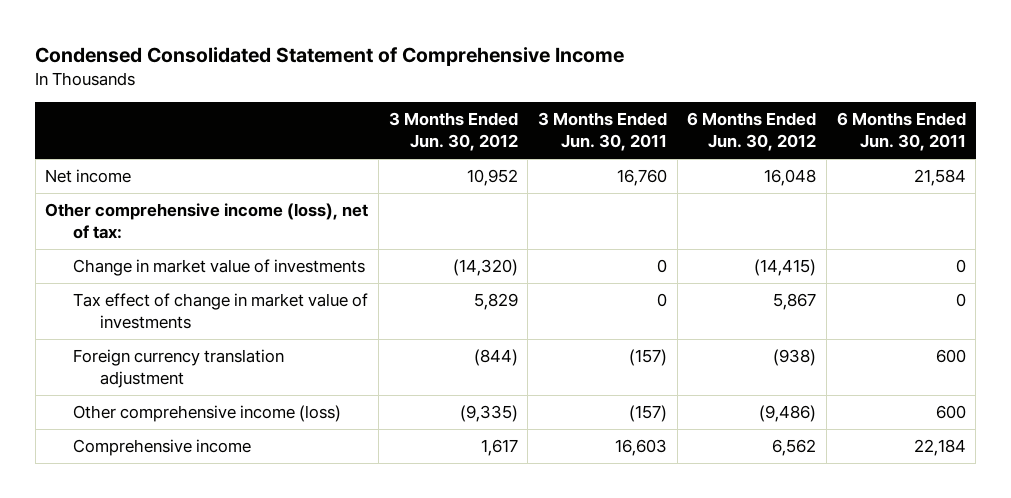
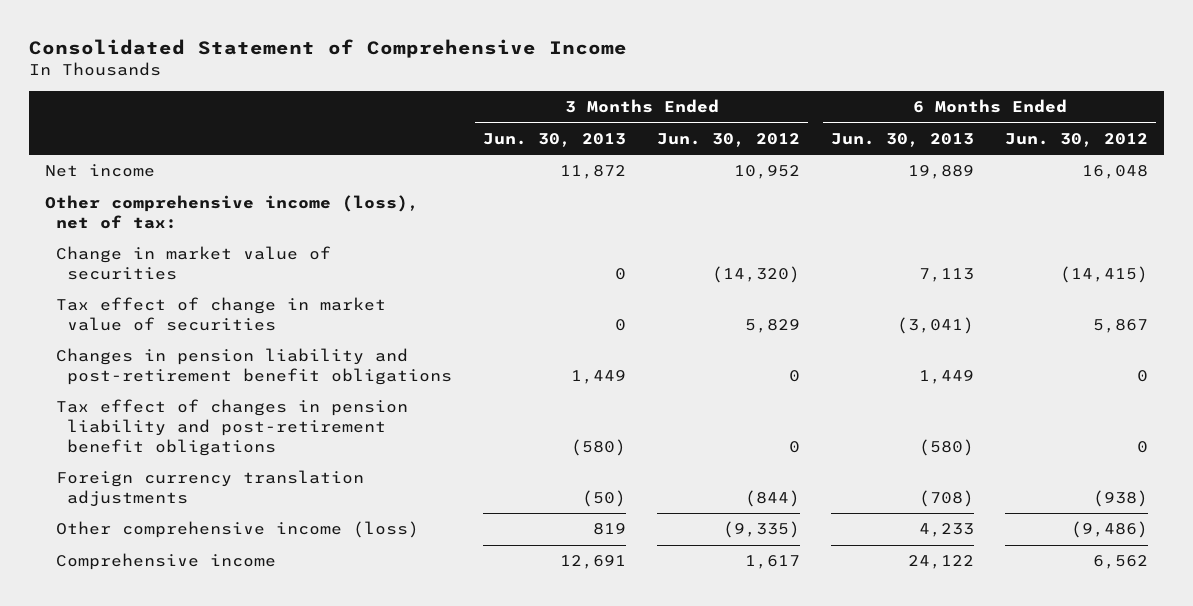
[35,46,625,66] Condensed Consolidated Statement of Comprehensive Income -> [29,38,628,58] Consolidated Statement of Comprehensive Income
[537,112,667,152] 3 Months Ended Jun. 30, 2011 -> none
[836,112,966,152] 6 Months Ended Jun. 30, 2011 -> none
none -> [482,132,626,147] Jun. 30, 2013
none -> [831,132,975,147] Jun. 30, 2013
[72,259,365,277] Change in market value of investments -> [55,246,331,280] Change in market value of securities
[72,293,368,329] Tax effect of change in market value of investments -> [55,297,386,331] Tax effect of change in market value of securities
none -> [55,348,452,385] Changes in pension liability and post-retirement benefit obligations
none -> [55,399,408,456] Tax effect of changes in pension liability and post-retirement benefit obligations
[72,349,284,388] Foreign currency translation adjustment -> [55,470,364,507] Foreign currency translation adjustments

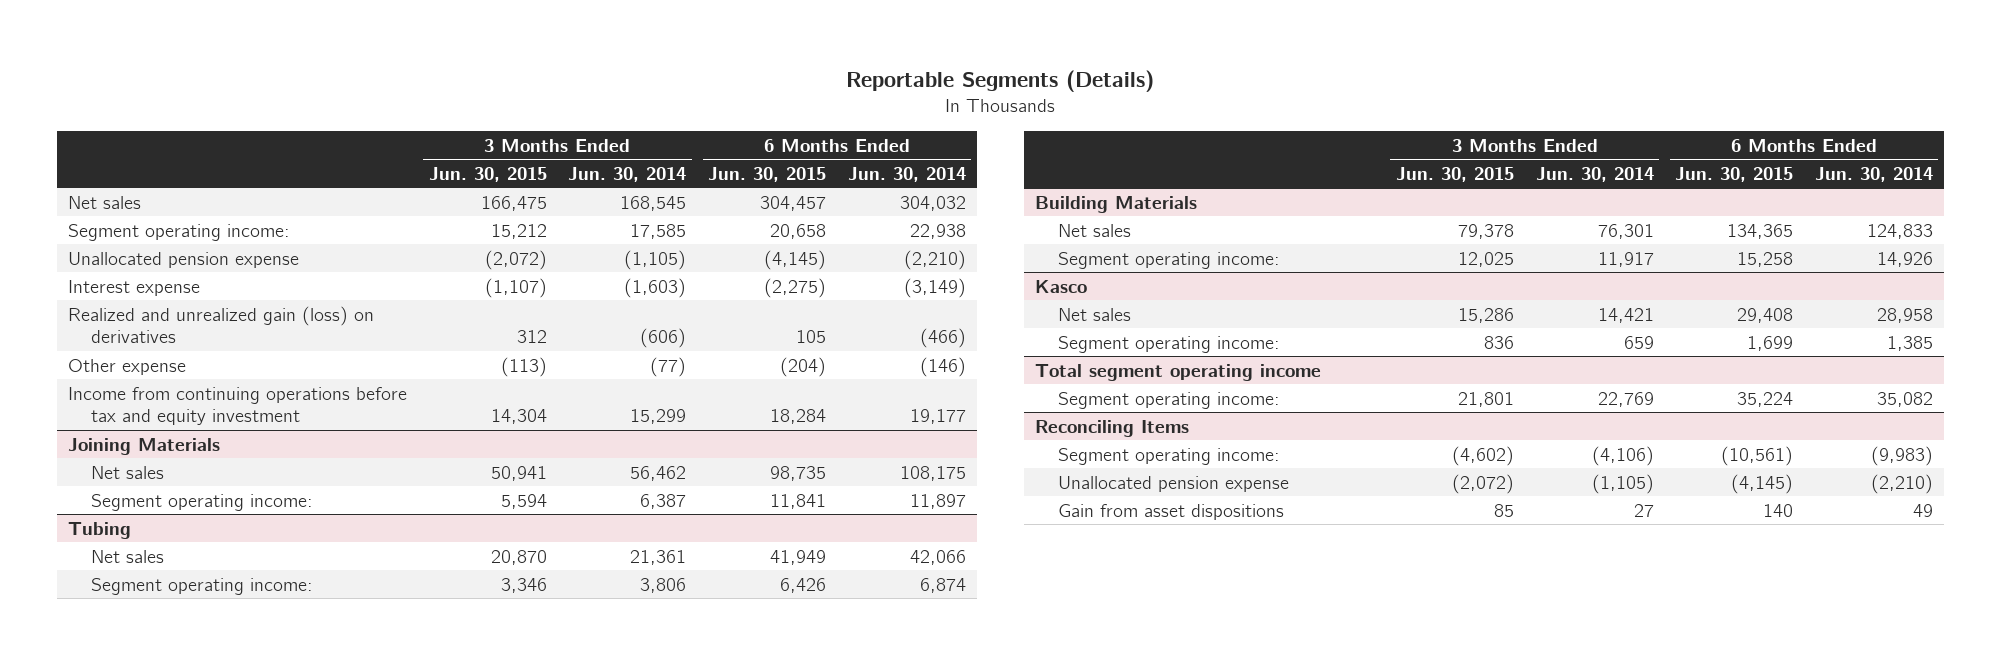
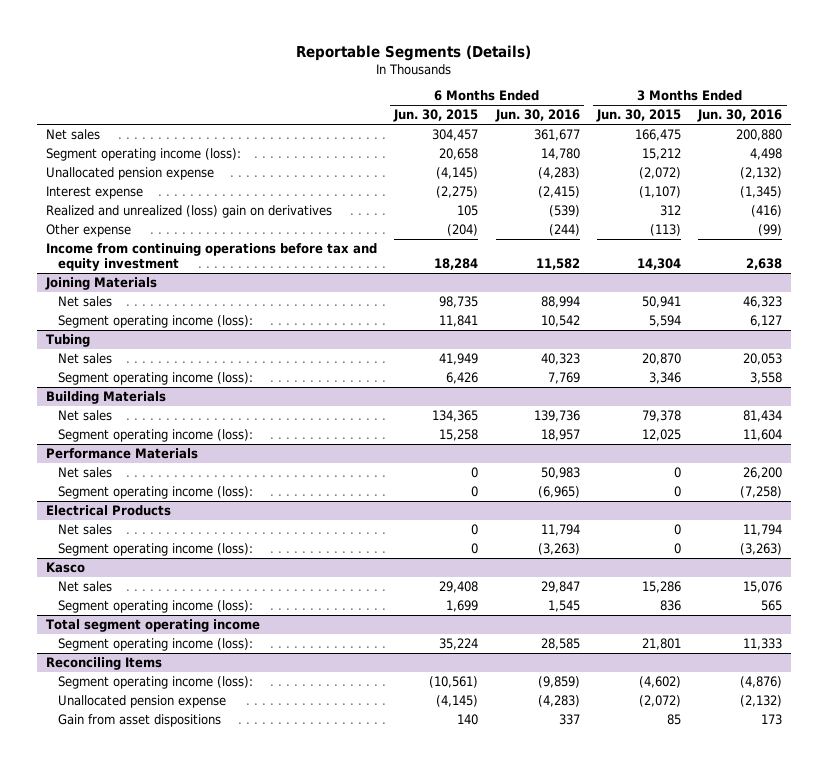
[568,166,687,182] Jun. 30, 2014 -> none
[847,166,966,182] Jun. 30, 2014 -> none
none -> [494,109,580,123] Jun. 30, 2016
none -> [697,109,783,123] Jun. 30, 2016
[67,223,290,241] Segment operating income: -> [46,147,242,161] Segment operating income (loss):
[67,305,374,344] Realized and unrealized gain (loss) on derivatives -> [46,204,333,218] Realized and unrealized (loss) gain on derivatives
[90,493,313,511] Segment operating income: -> [58,314,254,328] Segment operating income (loss):
[90,577,313,595] Segment operating income: -> [58,371,254,385] Segment operating income (loss):
[1058,251,1281,269] Segment operating income: -> [58,428,254,442] Segment operating income (loss):
none -> [46,447,199,459] Performance Materials
none -> [58,466,113,478] Net sales
none -> [58,485,254,499] Segment operating income (loss):
none -> [46,504,172,516] Electrical Products
none -> [58,523,113,535] Net sales
none -> [58,542,254,556] Segment operating income (loss):
[1058,335,1281,353] Segment operating income: -> [58,599,254,613] Segment operating income (loss):
[1058,391,1281,409] Segment operating income: -> [58,637,254,651] Segment operating income (loss):
[1058,447,1281,465] Segment operating income: -> [58,675,254,689] Segment operating income (loss):

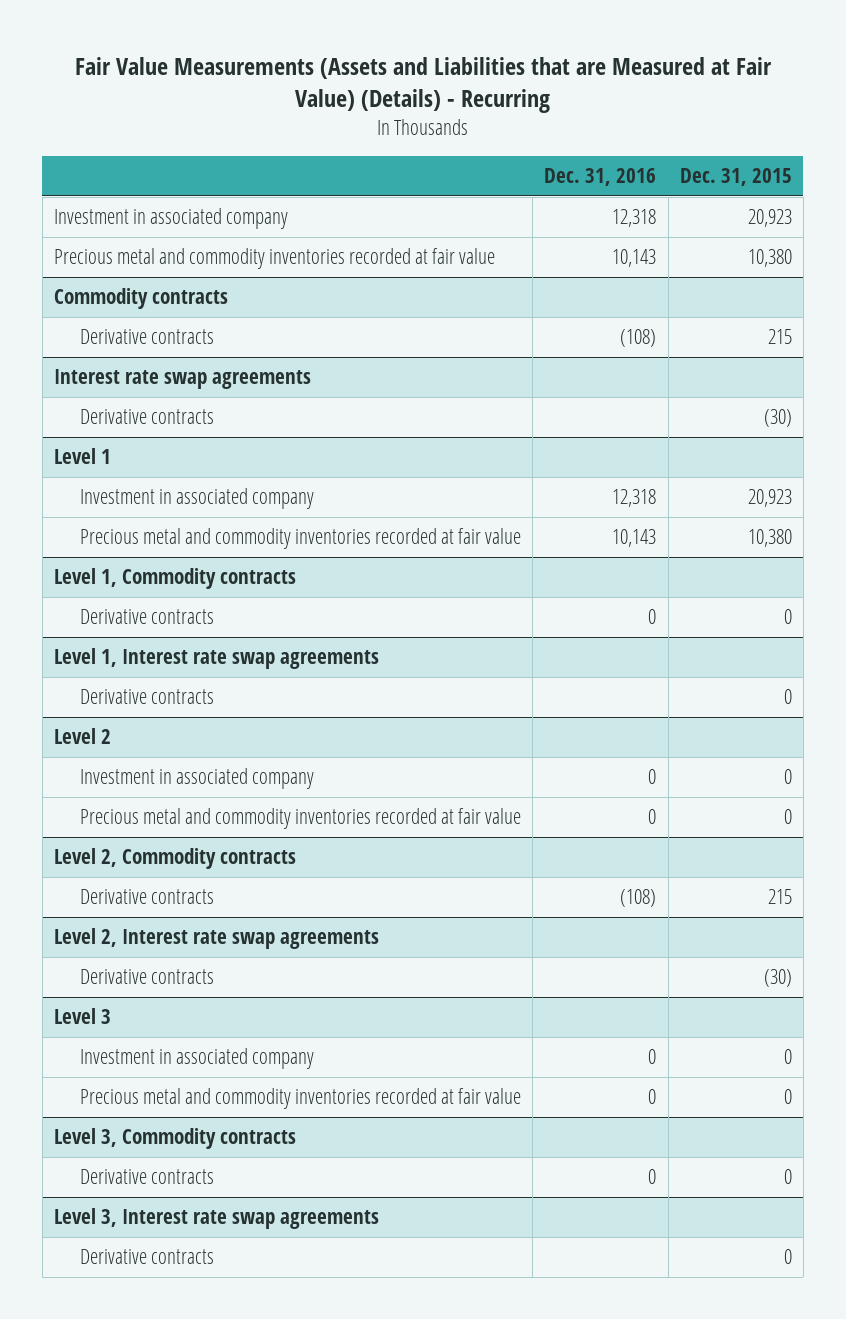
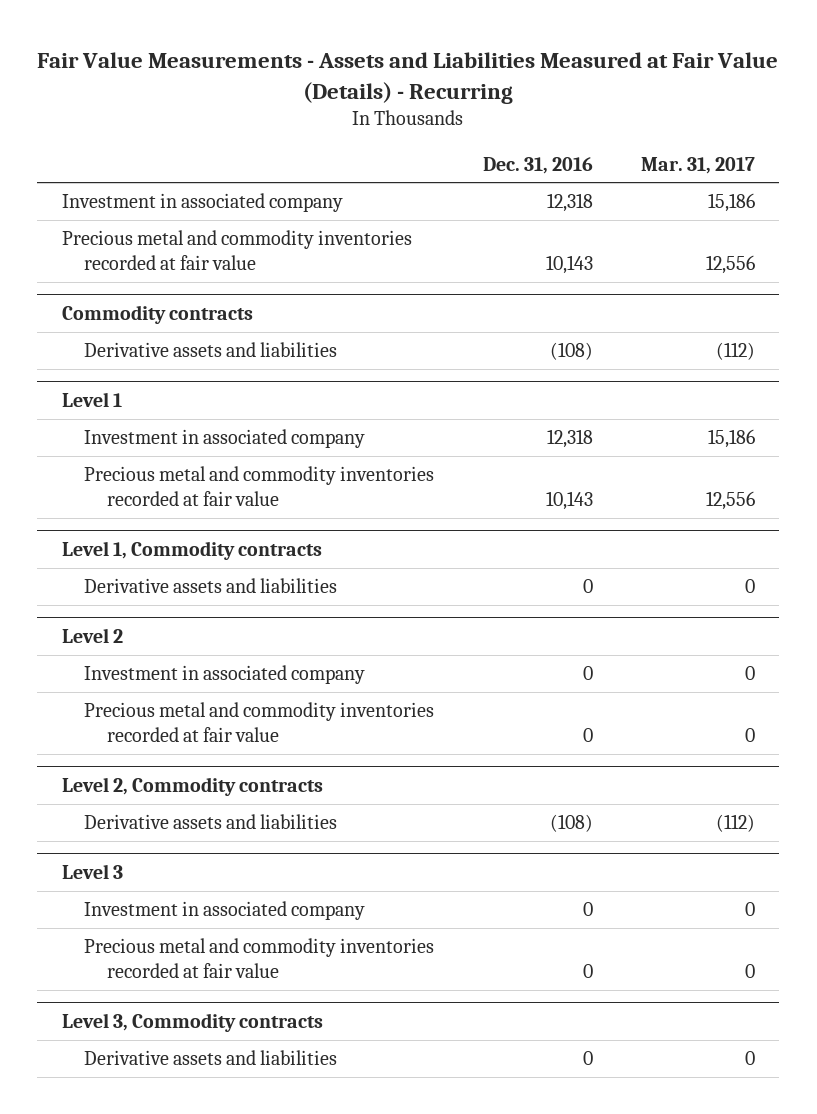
[74,56,772,114] Fair Value Measurements (Assets and Liabilities that are Measured at Fair Value) (Details) - Recurring -> [37,52,779,104] Fair Value Measurements - Assets and Liabilities Measured at Fair Value (Details) - Recurring
[679,168,792,187] Dec. 31, 2015 -> none
none -> [641,156,756,174] Mar. 31, 2017
[53,369,311,390] Interest rate swap agreements -> none
[80,409,215,425] Derivative contracts -> none
[80,329,215,345] Derivative contracts -> [84,342,338,358] Derivative assets and liabilities
[53,648,379,670] Level 1, Interest rate swap agreements -> none
[80,689,215,705] Derivative contracts -> none
[80,609,215,625] Derivative contracts -> [84,578,338,594] Derivative assets and liabilities
[53,928,379,950] Level 2, Interest rate swap agreements -> none
[80,969,215,985] Derivative contracts -> none
[80,889,215,905] Derivative contracts -> [84,814,338,830] Derivative assets and liabilities
[53,1208,379,1230] Level 3, Interest rate swap agreements -> none
[80,1249,215,1265] Derivative contracts -> none
[80,1169,215,1185] Derivative contracts -> [84,1050,338,1066] Derivative assets and liabilities

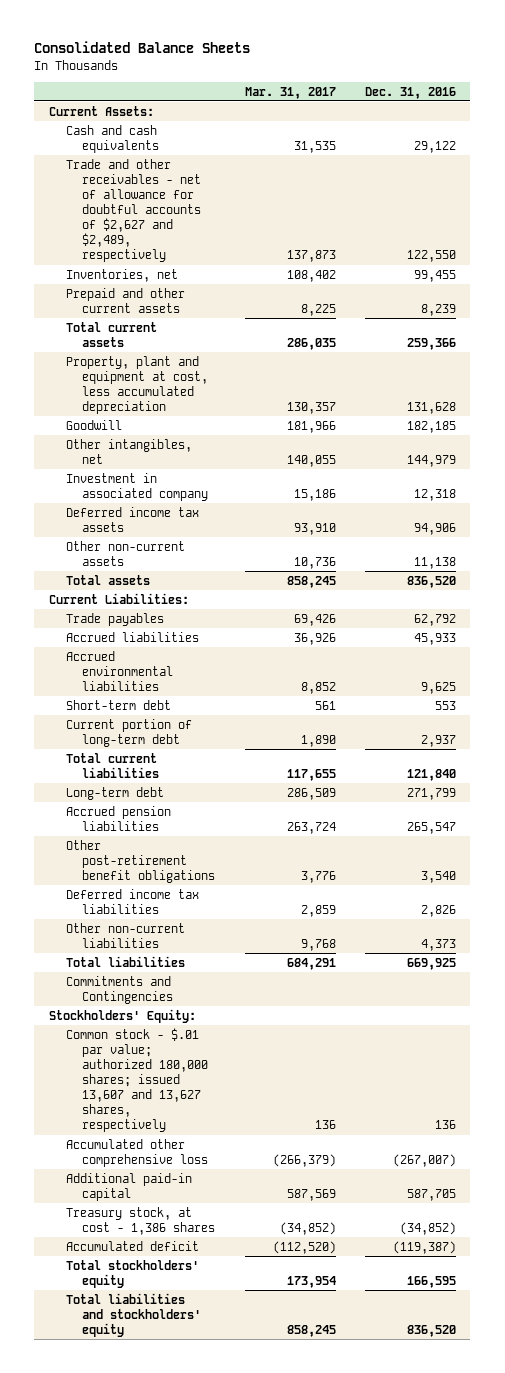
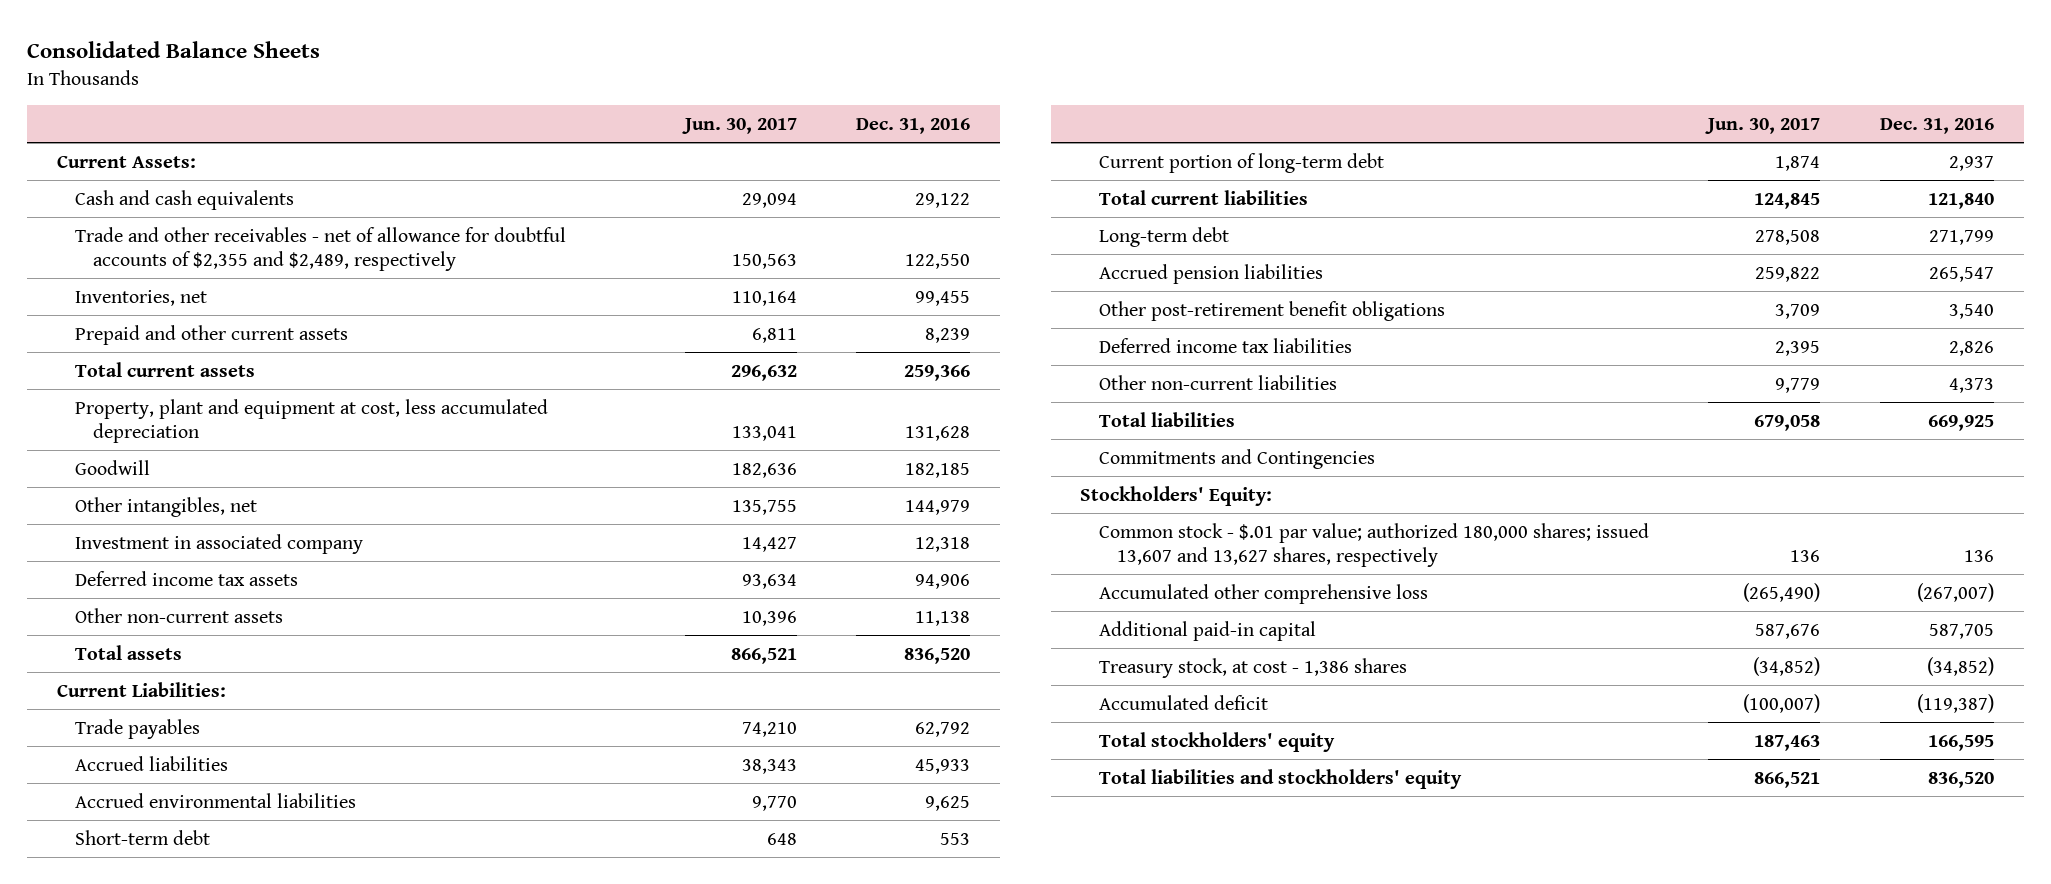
[244,86,336,99] Mar. 31, 2017 -> none
none -> [681,117,797,134] Jun. 30, 2017
[65,158,202,263] Trade and other receivables - net of allowance for doubtful accounts of $2,627 and $2,489, respectively -> [74,226,566,271] Trade and other receivables - net of allowance for doubtful accounts of $2,355 and $2,489, respectively

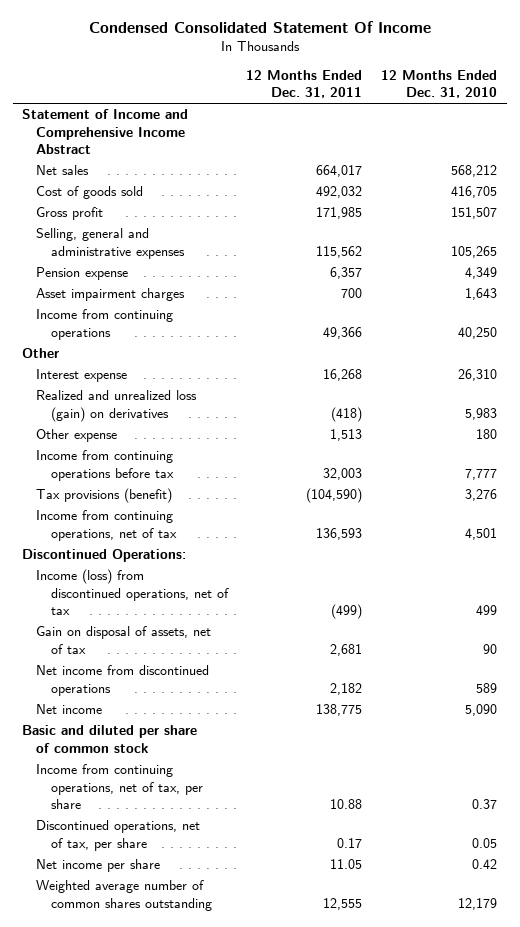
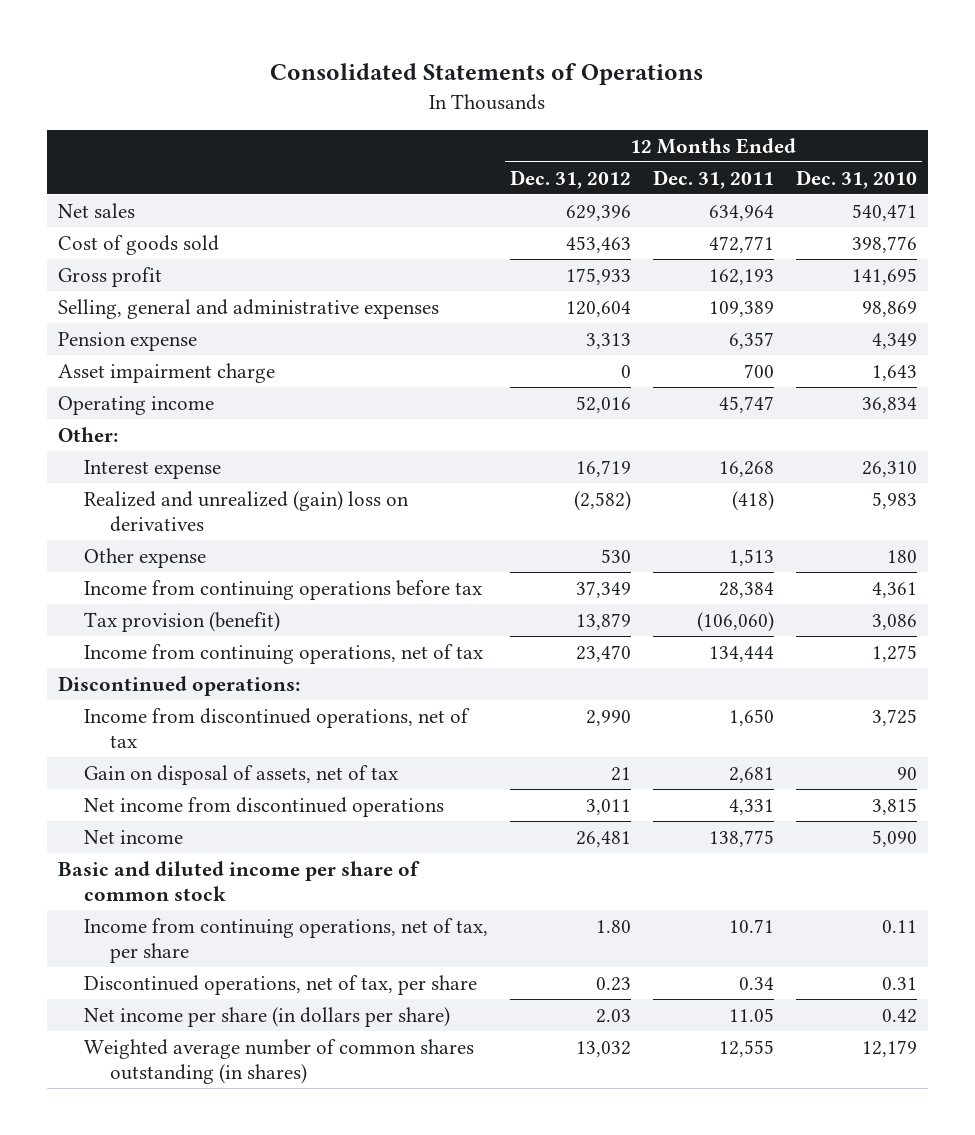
[88,21,431,34] Condensed Consolidated Statement Of Income -> [270,63,704,86] Consolidated Statements of Operations
none -> [510,169,632,189] Dec. 31, 2012
[22,109,189,154] Statement of Income and Comprehensive Income Abstract -> none
[316,165,363,178] 664,017 -> [708,204,774,221] 634,964
[451,165,498,178] 568,212 -> [851,203,917,221] 540,471
[316,186,363,199] 492,032 -> [708,235,774,253] 472,771
[451,186,498,199] 416,705 -> [851,235,917,253] 398,776
[316,207,363,220] 171,985 -> [708,268,774,285] 162,193
[451,207,498,220] 151,507 -> [851,267,917,285] 141,695
[316,245,363,258] 115,562 -> [708,300,774,317] 109,389
[451,245,498,258] 105,265 -> [861,300,917,317] 98,869
[36,288,186,302] Asset impairment charges -> [58,362,276,383] Asset impairment charge
[36,309,174,340] Income from continuing operations -> [58,395,215,415] Operating income
[323,326,363,339] 49,366 -> [718,395,774,413] 45,747
[458,326,498,339] 40,250 -> [861,396,917,413] 36,834
[22,348,60,359] Other -> [58,426,119,442] Other:
[36,390,198,422] Realized and unrealized loss (gain) on derivatives -> [84,490,410,533] Realized and unrealized (gain) loss on derivatives
[323,467,363,480] 32,003 -> [718,581,774,598] 28,384
[465,468,498,480] 7,777 -> [871,581,917,598] 4,361
[36,488,173,504] Tax provisions (benefit) -> [84,611,281,632] Tax provision (benefit)
[306,488,363,504] (104,590) -> [696,611,774,632] (106,060)
[465,489,498,502] 3,276 -> [871,613,917,630] 3,086
[316,527,363,540] 136,593 -> [708,645,774,662] 134,444
[465,527,498,540] 4,501 -> [871,644,917,662] 1,275
[22,549,187,563] Discontinued Operations: -> [58,675,301,696] Discontinued operations:
[36,569,229,615] Income (loss) from discontinued operations, net of tax -> [84,707,471,749] Income from discontinued operations, net of tax
[331,603,363,619] (499) -> [728,708,774,726] 1,650
[476,604,498,615] 499 -> [871,708,917,726] 3,725
[330,682,363,695] 2,182 -> [728,798,774,815] 4,331
[476,682,498,693] 589 -> [871,797,917,815] 3,815
[22,725,198,753] Basic and diluted per share of common stock -> [58,860,421,902] Basic and diluted income per share of common stock
[330,798,363,809] 10.88 -> [728,918,774,933] 10.71
[472,798,498,809] 0.37 -> [881,919,917,933] 0.11
[337,837,363,848] 0.17 -> [738,976,774,990] 0.34
[472,837,498,848] 0.05 -> [881,976,917,990] 0.31
[36,859,161,873] Net income per share -> [84,1006,451,1027] Net income per share (in dollars per share)
[36,880,212,911] Weighted average number of common shares outstanding -> [84,1038,475,1085] Weighted average number of common shares outstanding (in shares)

